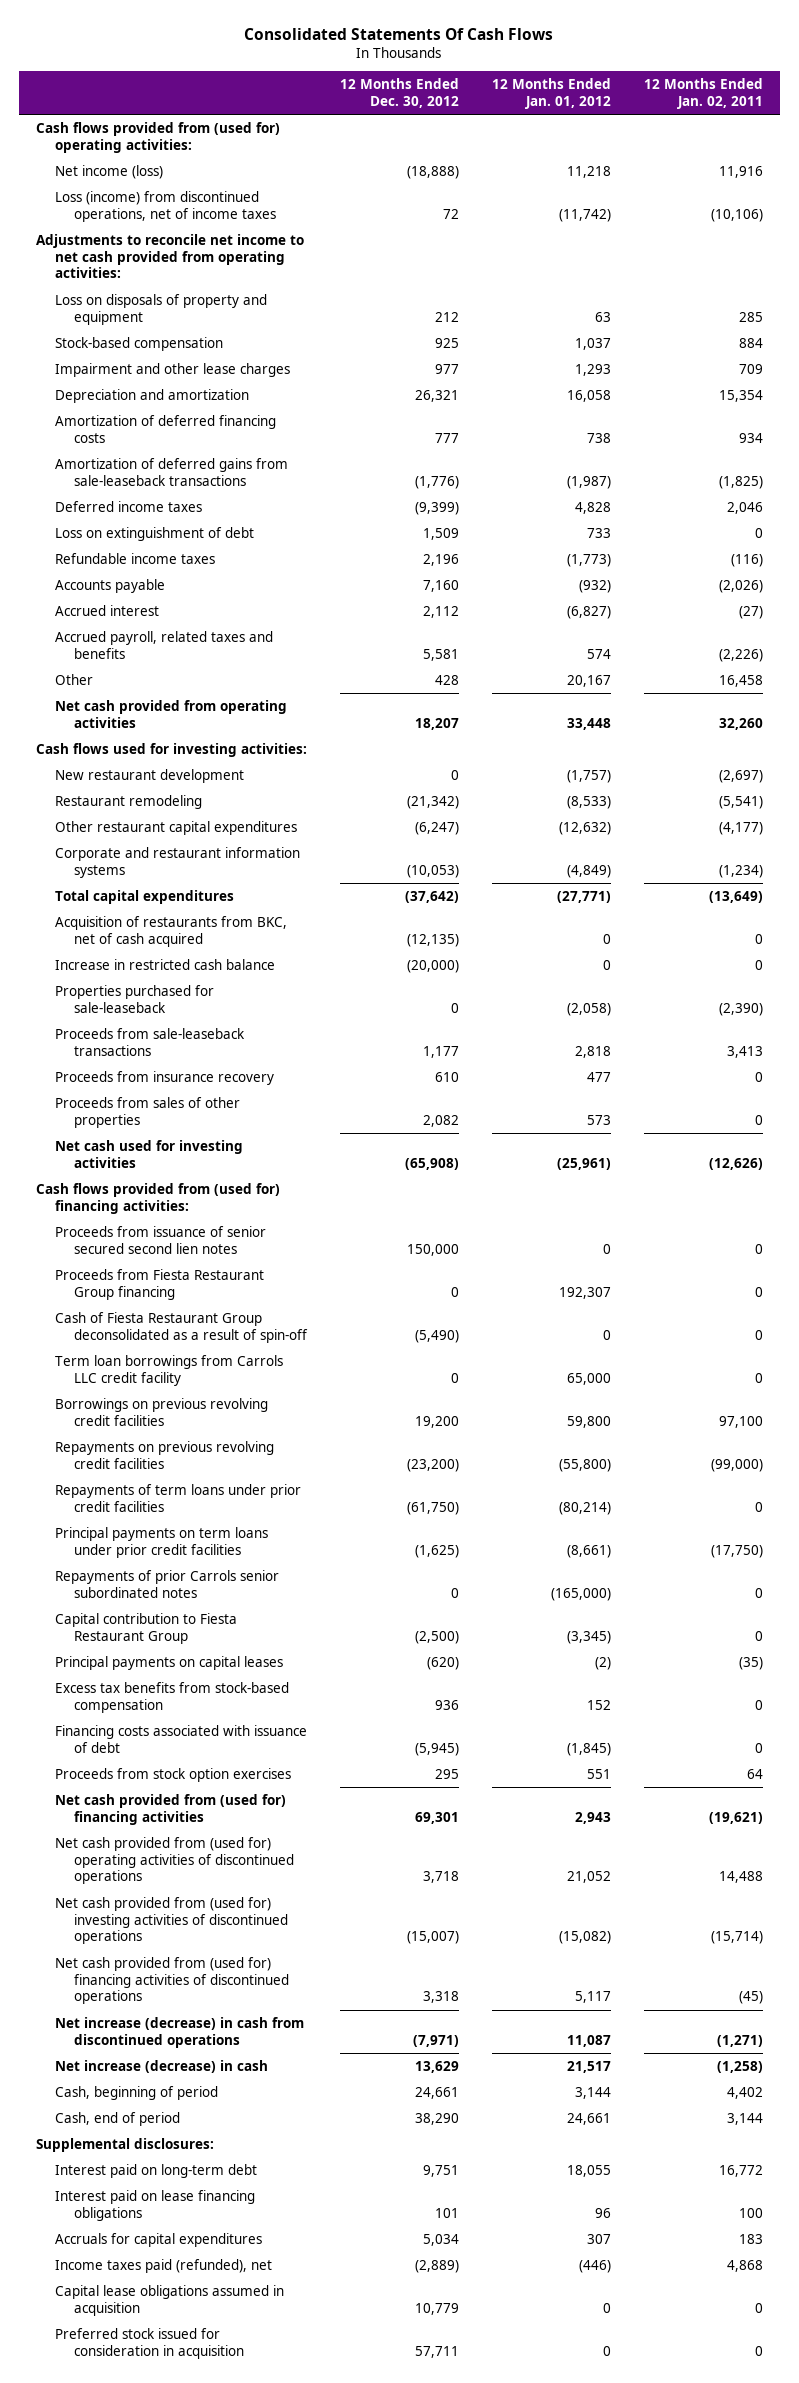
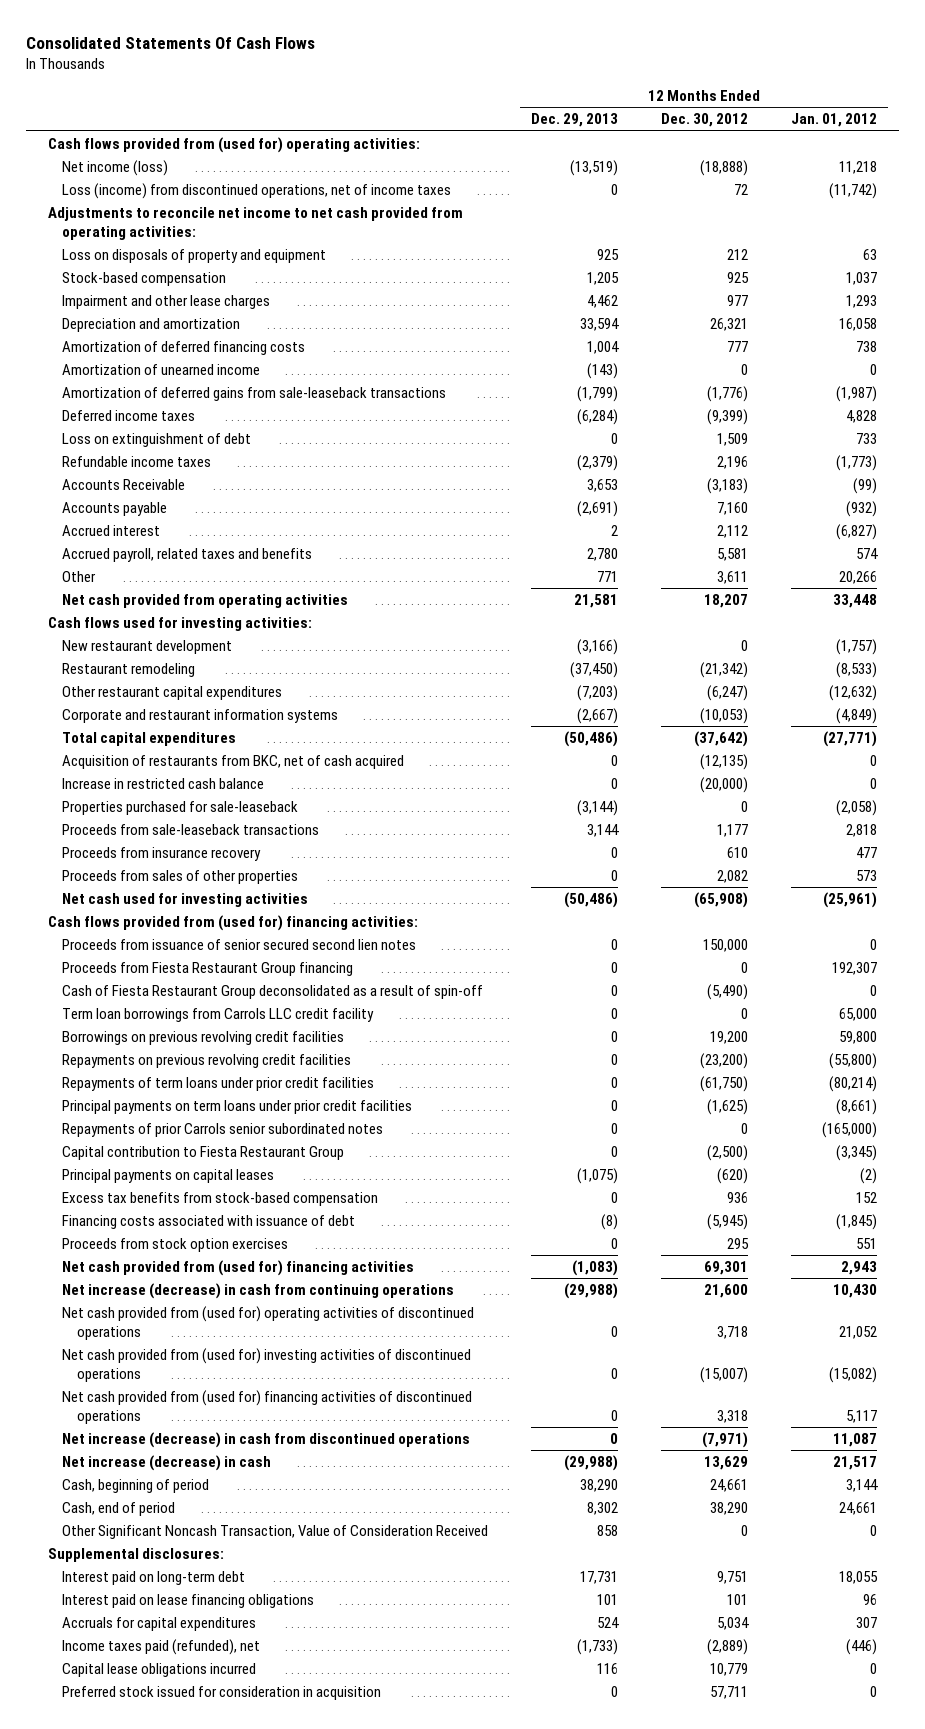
[644,77,764,109] 12 Months Ended Jan. 02, 2011 -> none
none -> [531,113,619,128] Dec. 29, 2013
none -> [62,363,261,375] Amortization of unearned income
none -> [62,478,186,490] Accounts Receivable
[434,674,459,685] 428 -> [717,570,749,584] 3,611
[566,674,611,687] 20,167 -> [839,570,878,584] 20,266
none -> [62,1282,455,1299] Net increase (decrease) in cash from continuing operations
none -> [62,1524,489,1539] Other Significant Noncash Transaction, Value of Consideration Received
[54,2284,284,2316] Capital lease obligations assumed in acquisition -> [62,1662,257,1677] Capital lease obligations incurred

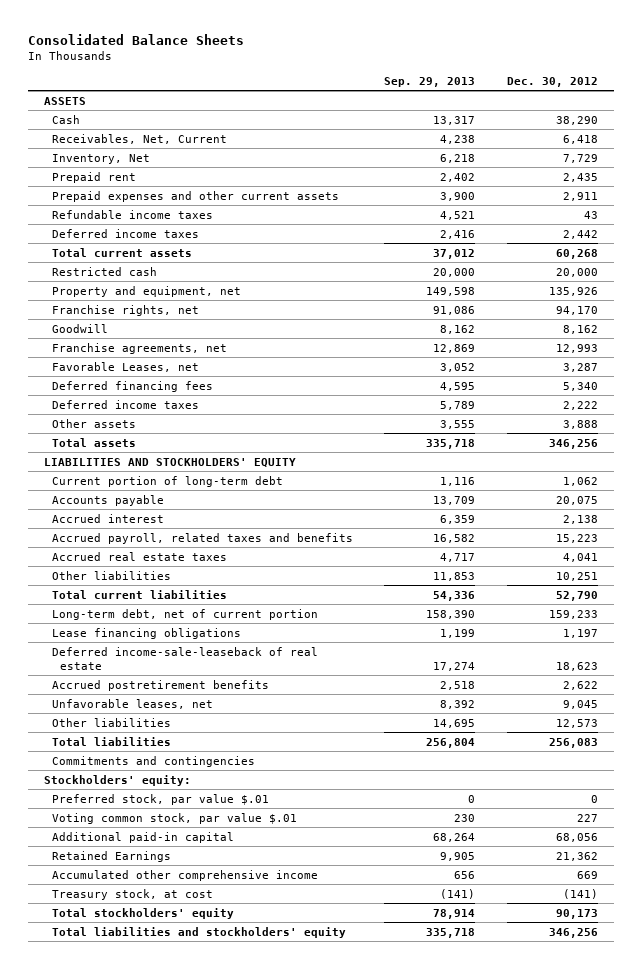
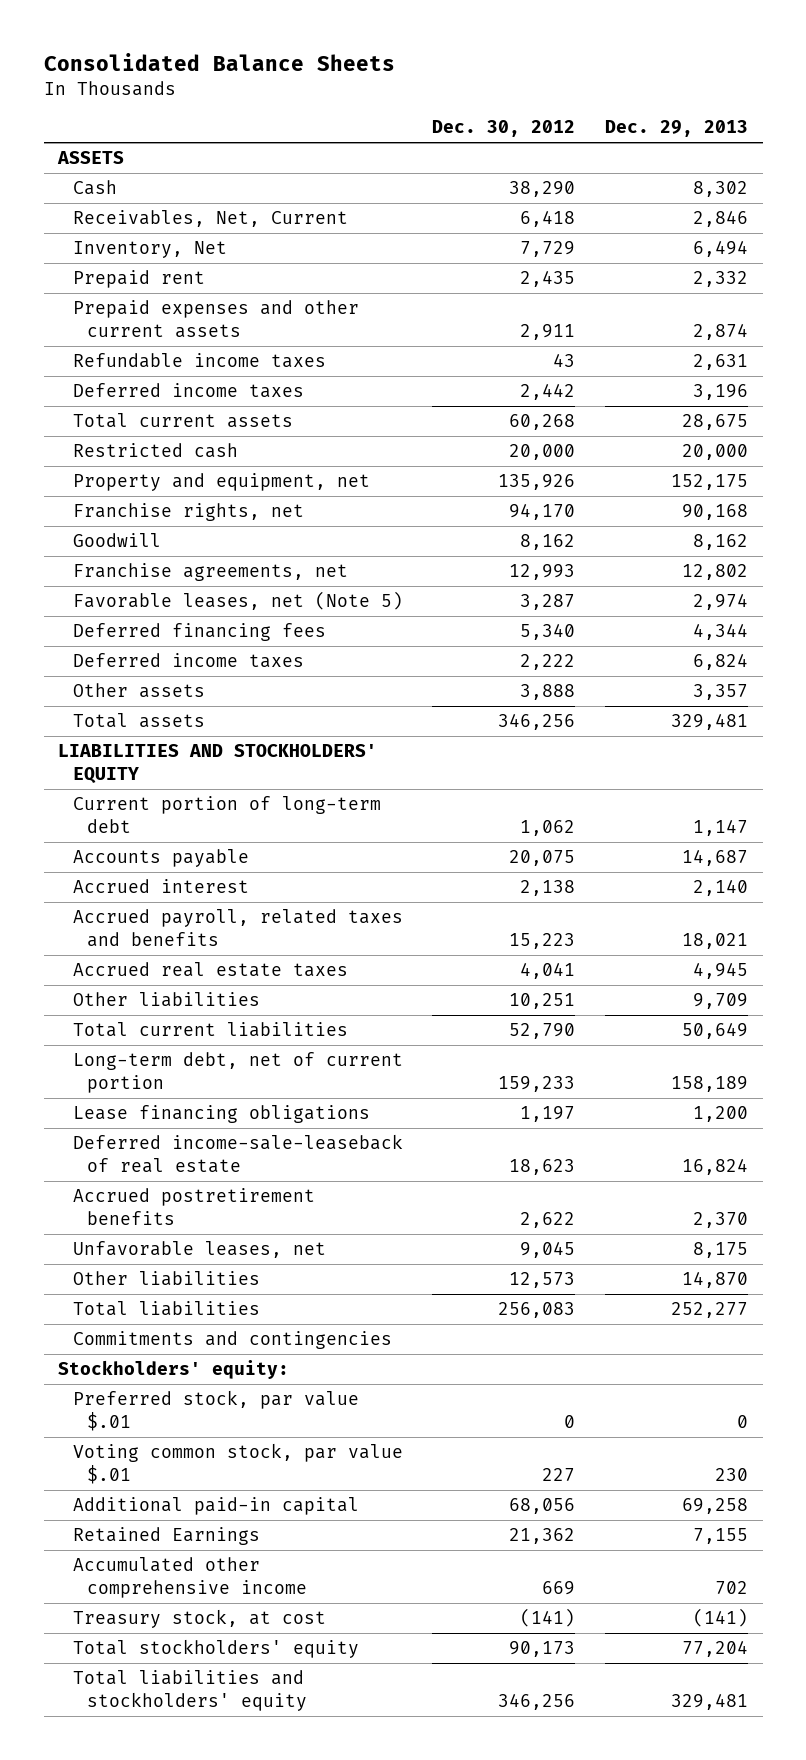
[384,76,476,87] Sep. 29, 2013 -> none
none -> [605,120,749,138] Dec. 29, 2013
[51,361,199,372] Favorable Leases, net -> [72,591,403,611] Favorable leases, net (Note 5)

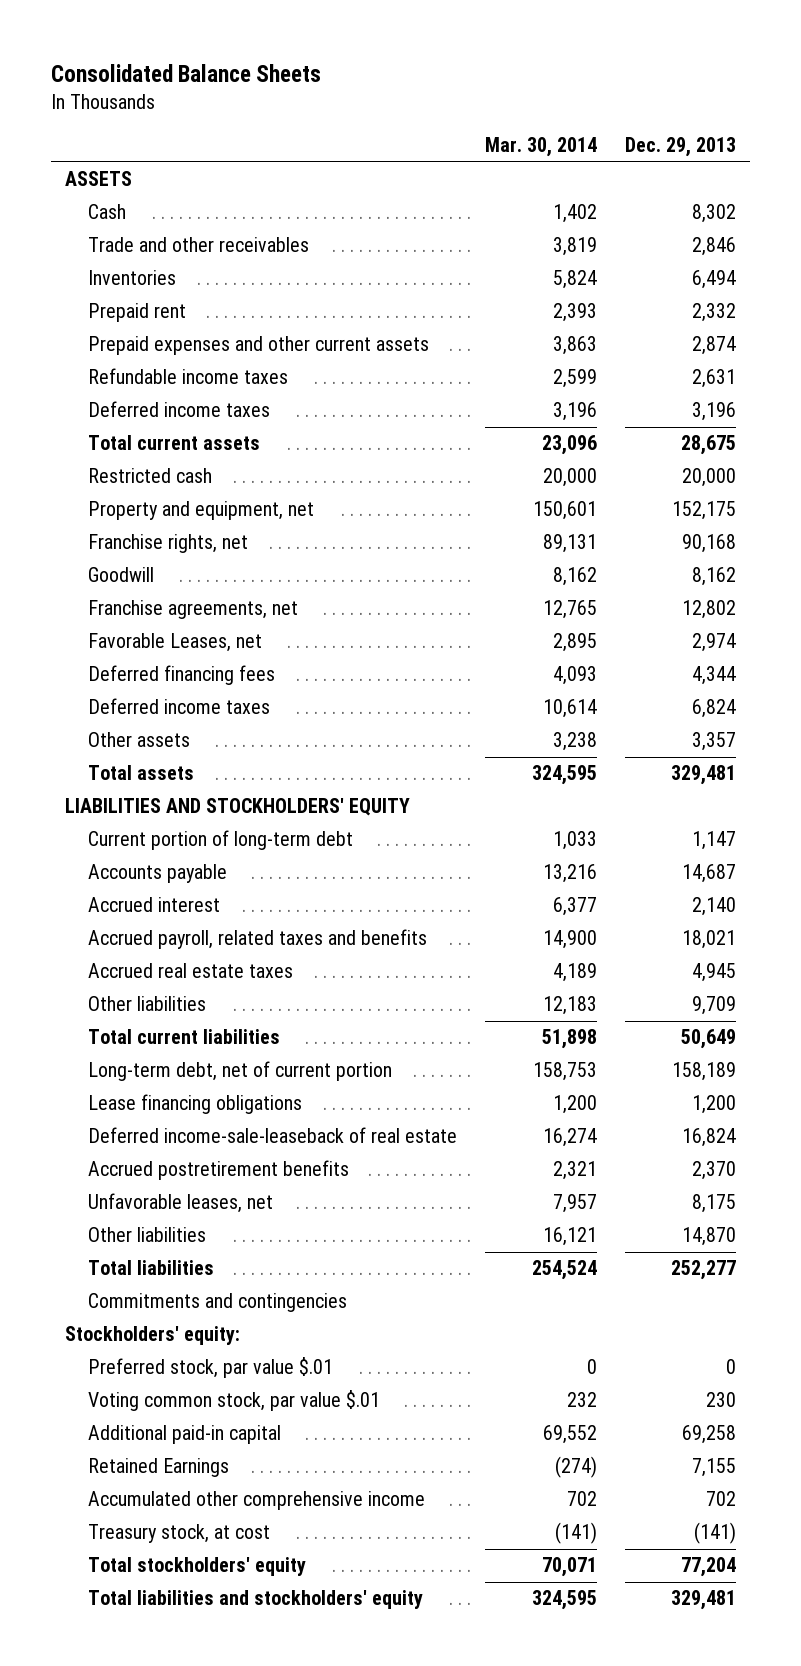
[432,120,576,138] Dec. 30, 2012 -> none
none -> [485,137,598,158] Mar. 30, 2014
[72,210,348,228] Receivables, Net, Current -> [88,237,310,253] Trade and other receivables
[72,241,227,259] Inventory, Net -> [88,270,177,286] Inventories
[72,591,403,611] Favorable leases, net (Note 5) -> [88,633,263,653] Favorable Leases, net

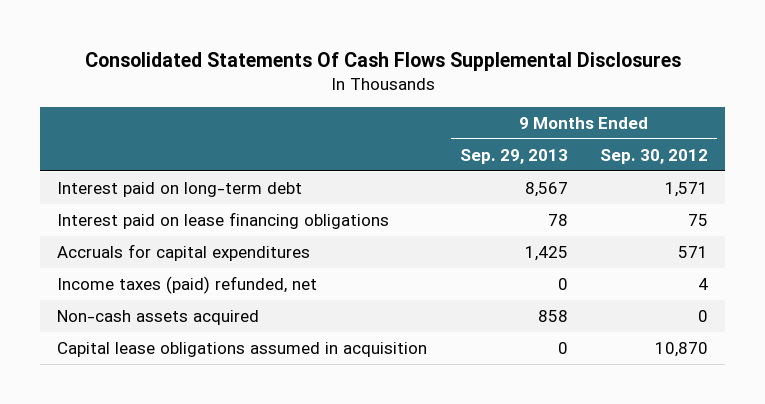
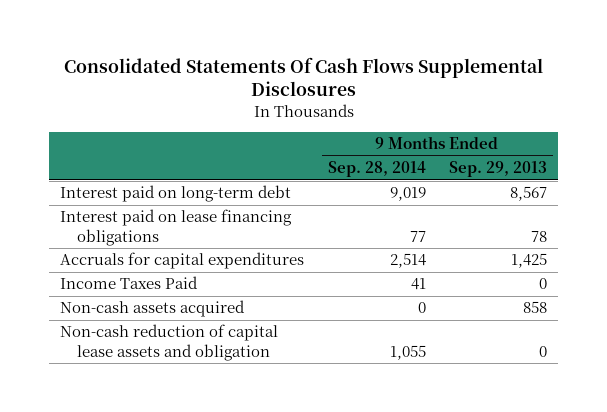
[600,148,709,164] Sep. 30, 2012 -> none
none -> [327,161,426,178] Sep. 28, 2014
[56,276,317,295] Income taxes (paid) refunded, net -> [60,276,199,290] Income Taxes Paid
[56,342,427,358] Capital lease obligations assumed in acquisition -> [60,324,279,361] Non-cash reduction of capital lease assets and obligation

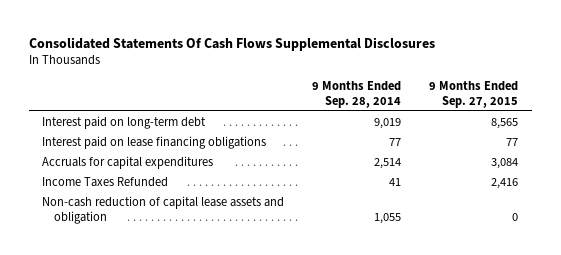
[448,161,547,178] Sep. 29, 2013 -> none
none -> [429,81,519,108] 9 Months Ended Sep. 27, 2015
[60,300,246,318] Non-cash assets acquired -> none
[60,276,199,290] Income Taxes Paid -> [42,176,169,187] Income Taxes Refunded

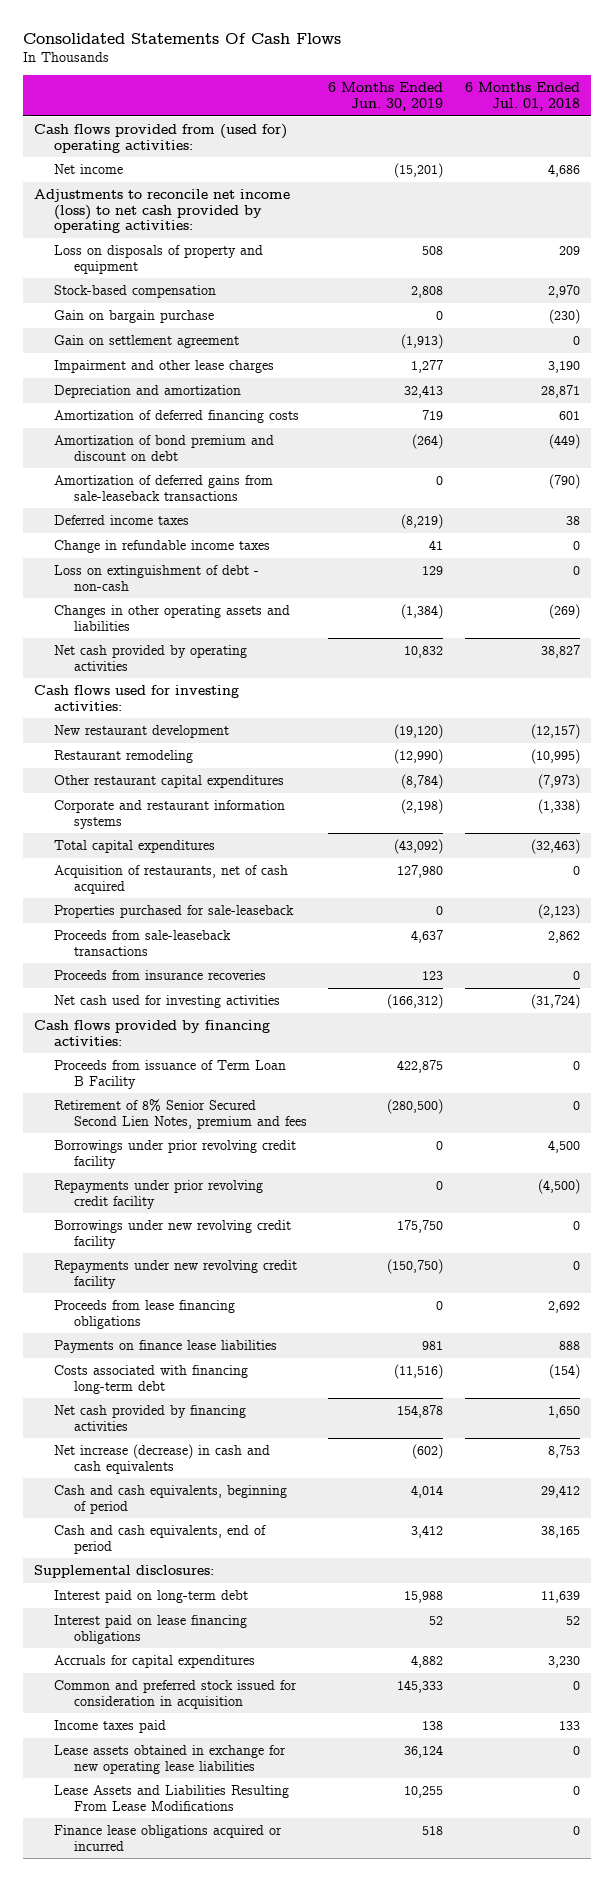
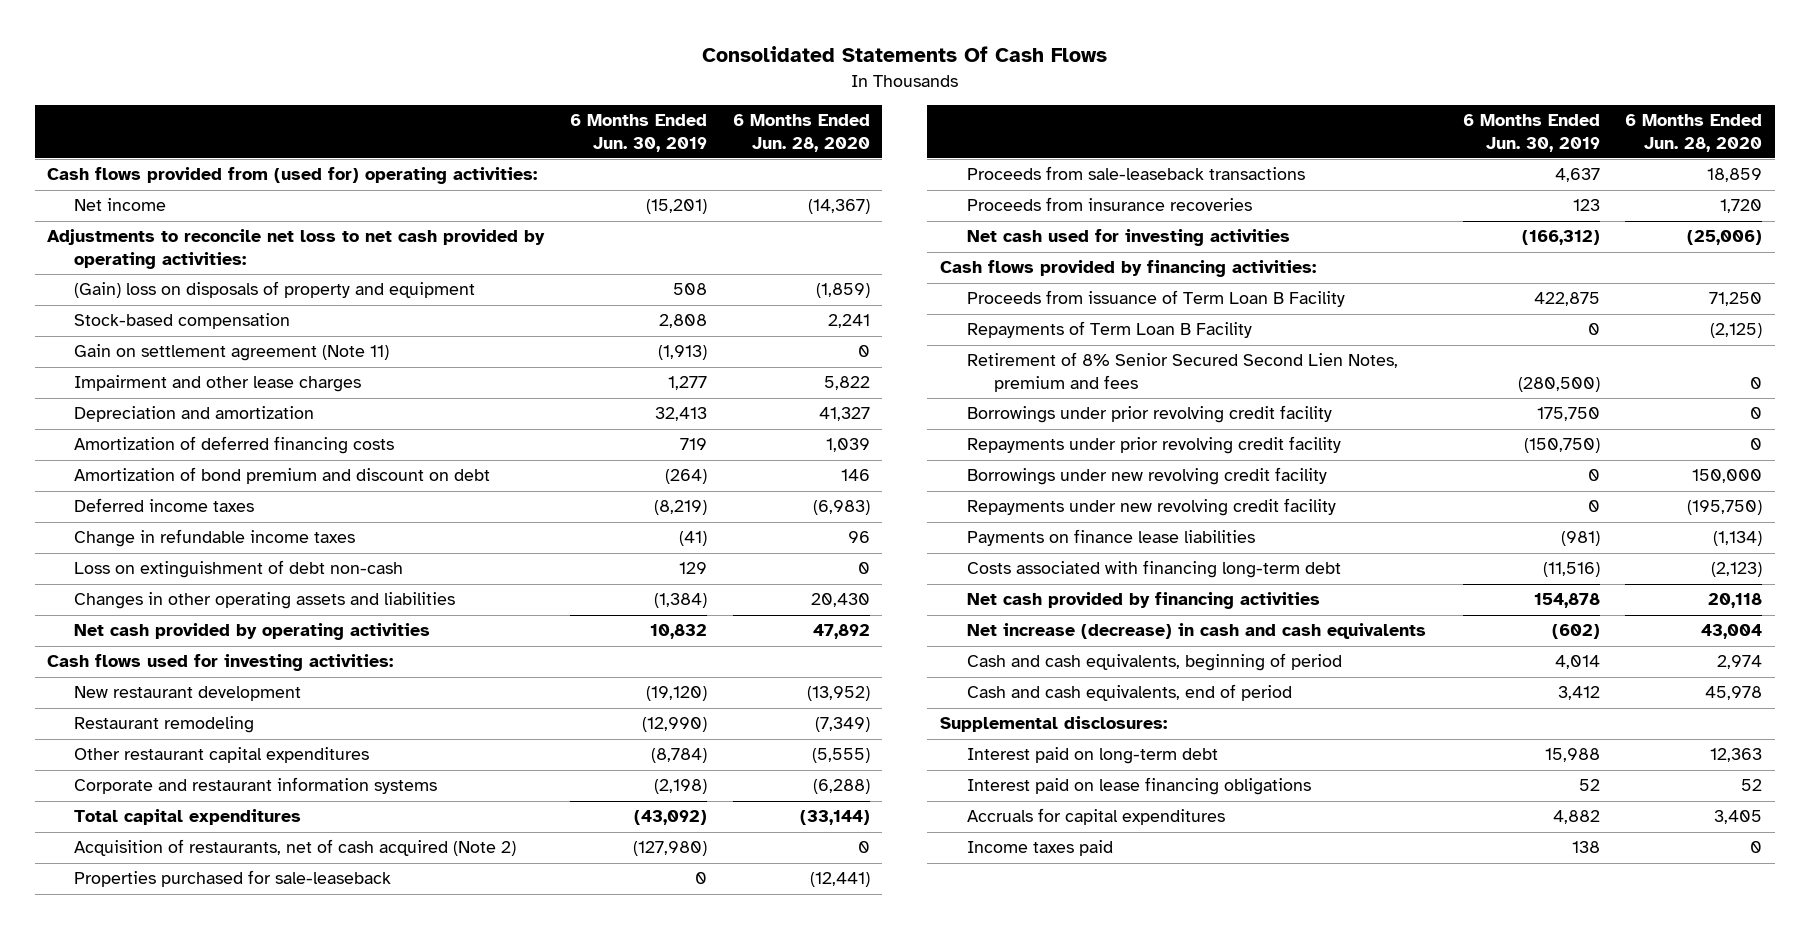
[464,82,580,112] 6 Months Ended Jul. 01, 2018 -> none
none -> [732,114,870,152] 6 Months Ended Jun. 28, 2020
[33,188,290,234] Adjustments to reconcile net income (loss) to net cash provided by operating activities: -> [47,229,546,269] Adjustments to reconcile net loss to net cash provided by operating activities:
[53,244,263,274] Loss on disposals of property and equipment -> [74,281,476,299] (Gain) loss on disposals of property and equipment
[53,309,214,323] Gain on bargain purchase -> none
[53,334,239,348] Gain on settlement agreement -> [74,344,390,362] Gain on settlement agreement (Note 11)
[53,474,273,501] Amortization of deferred gains from sale-leaseback transactions -> none
[429,539,444,550] 41 -> [678,531,707,547] (41)
[53,564,259,591] Loss on extinguishment of debt - non-cash -> [74,560,404,579] Loss on extinguishment of debt non-cash
[53,864,288,894] Acquisition of restaurants, net of cash acquired -> [74,839,517,857] Acquisition of restaurants, net of cash acquired (Note 2)
[397,864,444,878] 127,980 -> [632,841,707,857] (127,980)
none -> [966,321,1252,339] Repayments of Term Loan B Facility
[53,1299,235,1329] Proceeds from lease financing obligations -> none
[436,1140,444,1150] 0 -> [1536,407,1600,422] 175,750
[436,1180,444,1190] 0 -> [1523,438,1600,454] (150,750)
[397,1219,444,1233] 175,750 -> [1587,469,1600,482] 0
[387,1258,444,1274] (150,750) -> [1587,500,1600,513] 0
[422,1340,444,1350] 981 -> [1560,531,1600,547] (981)
[53,1679,297,1709] Common and preferred stock issued for consideration in acquisition -> none
[53,1744,286,1774] Lease assets obtained in exchange for new operating lease liabilities -> none
[53,1784,289,1811] Lease Assets and Liabilities Resulting From Lease Modifications -> none
[53,1824,282,1851] Finance lease obligations acquired or incurred -> none

